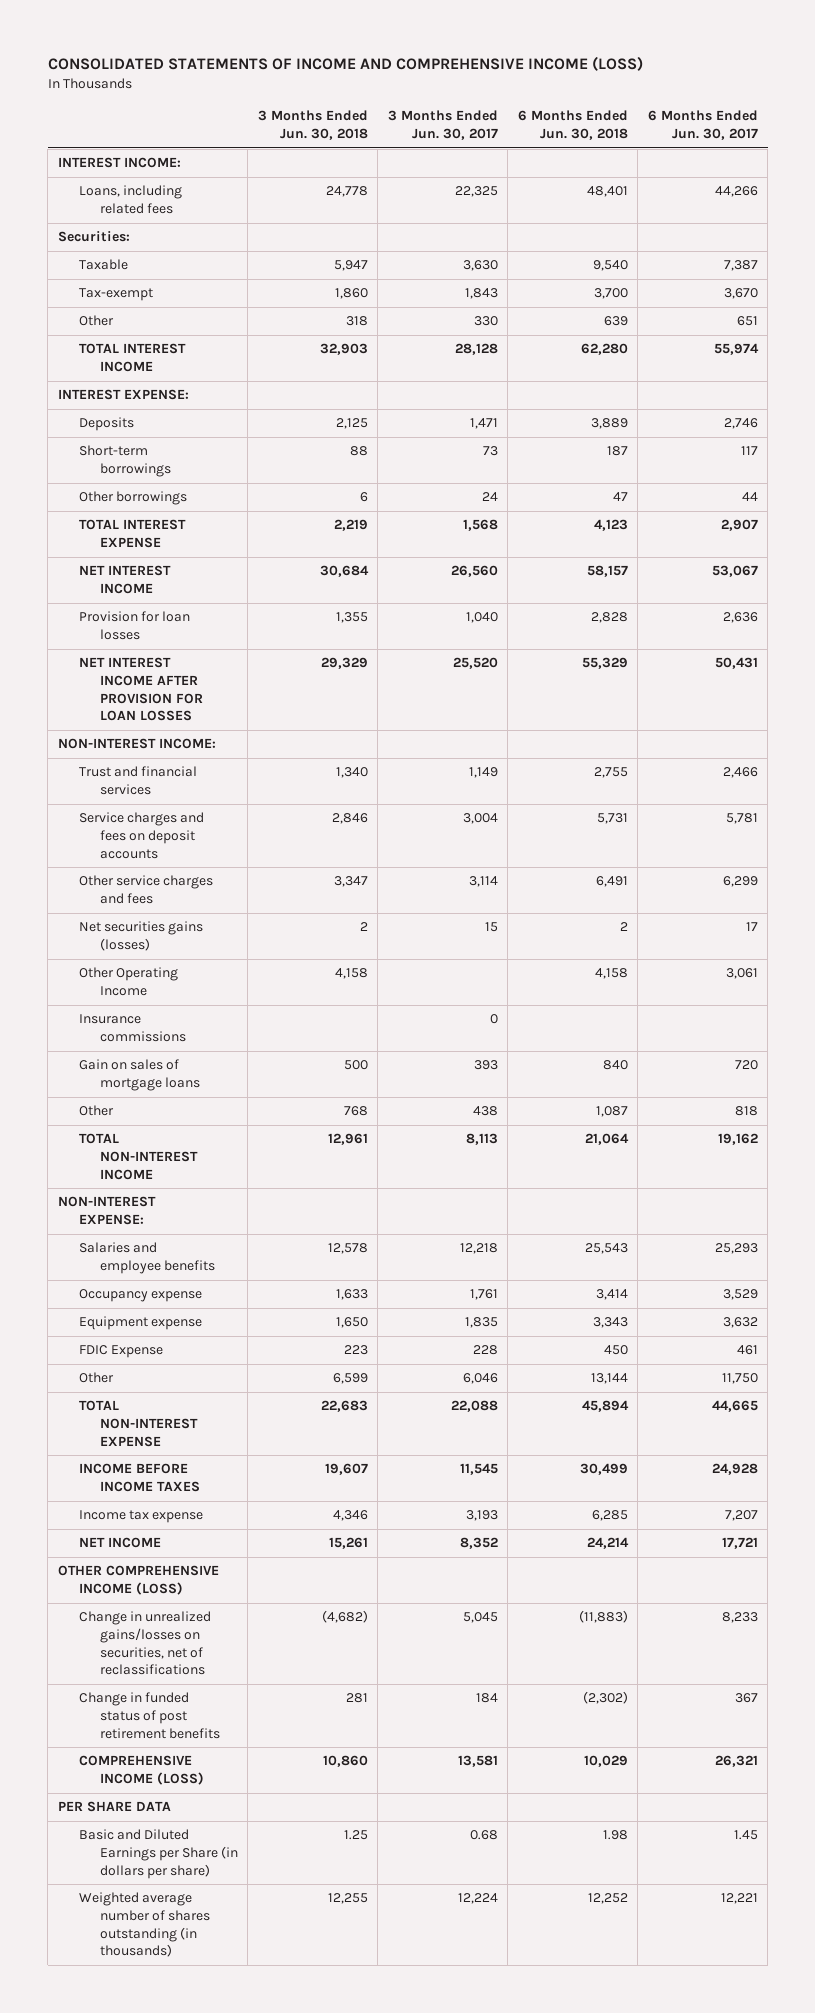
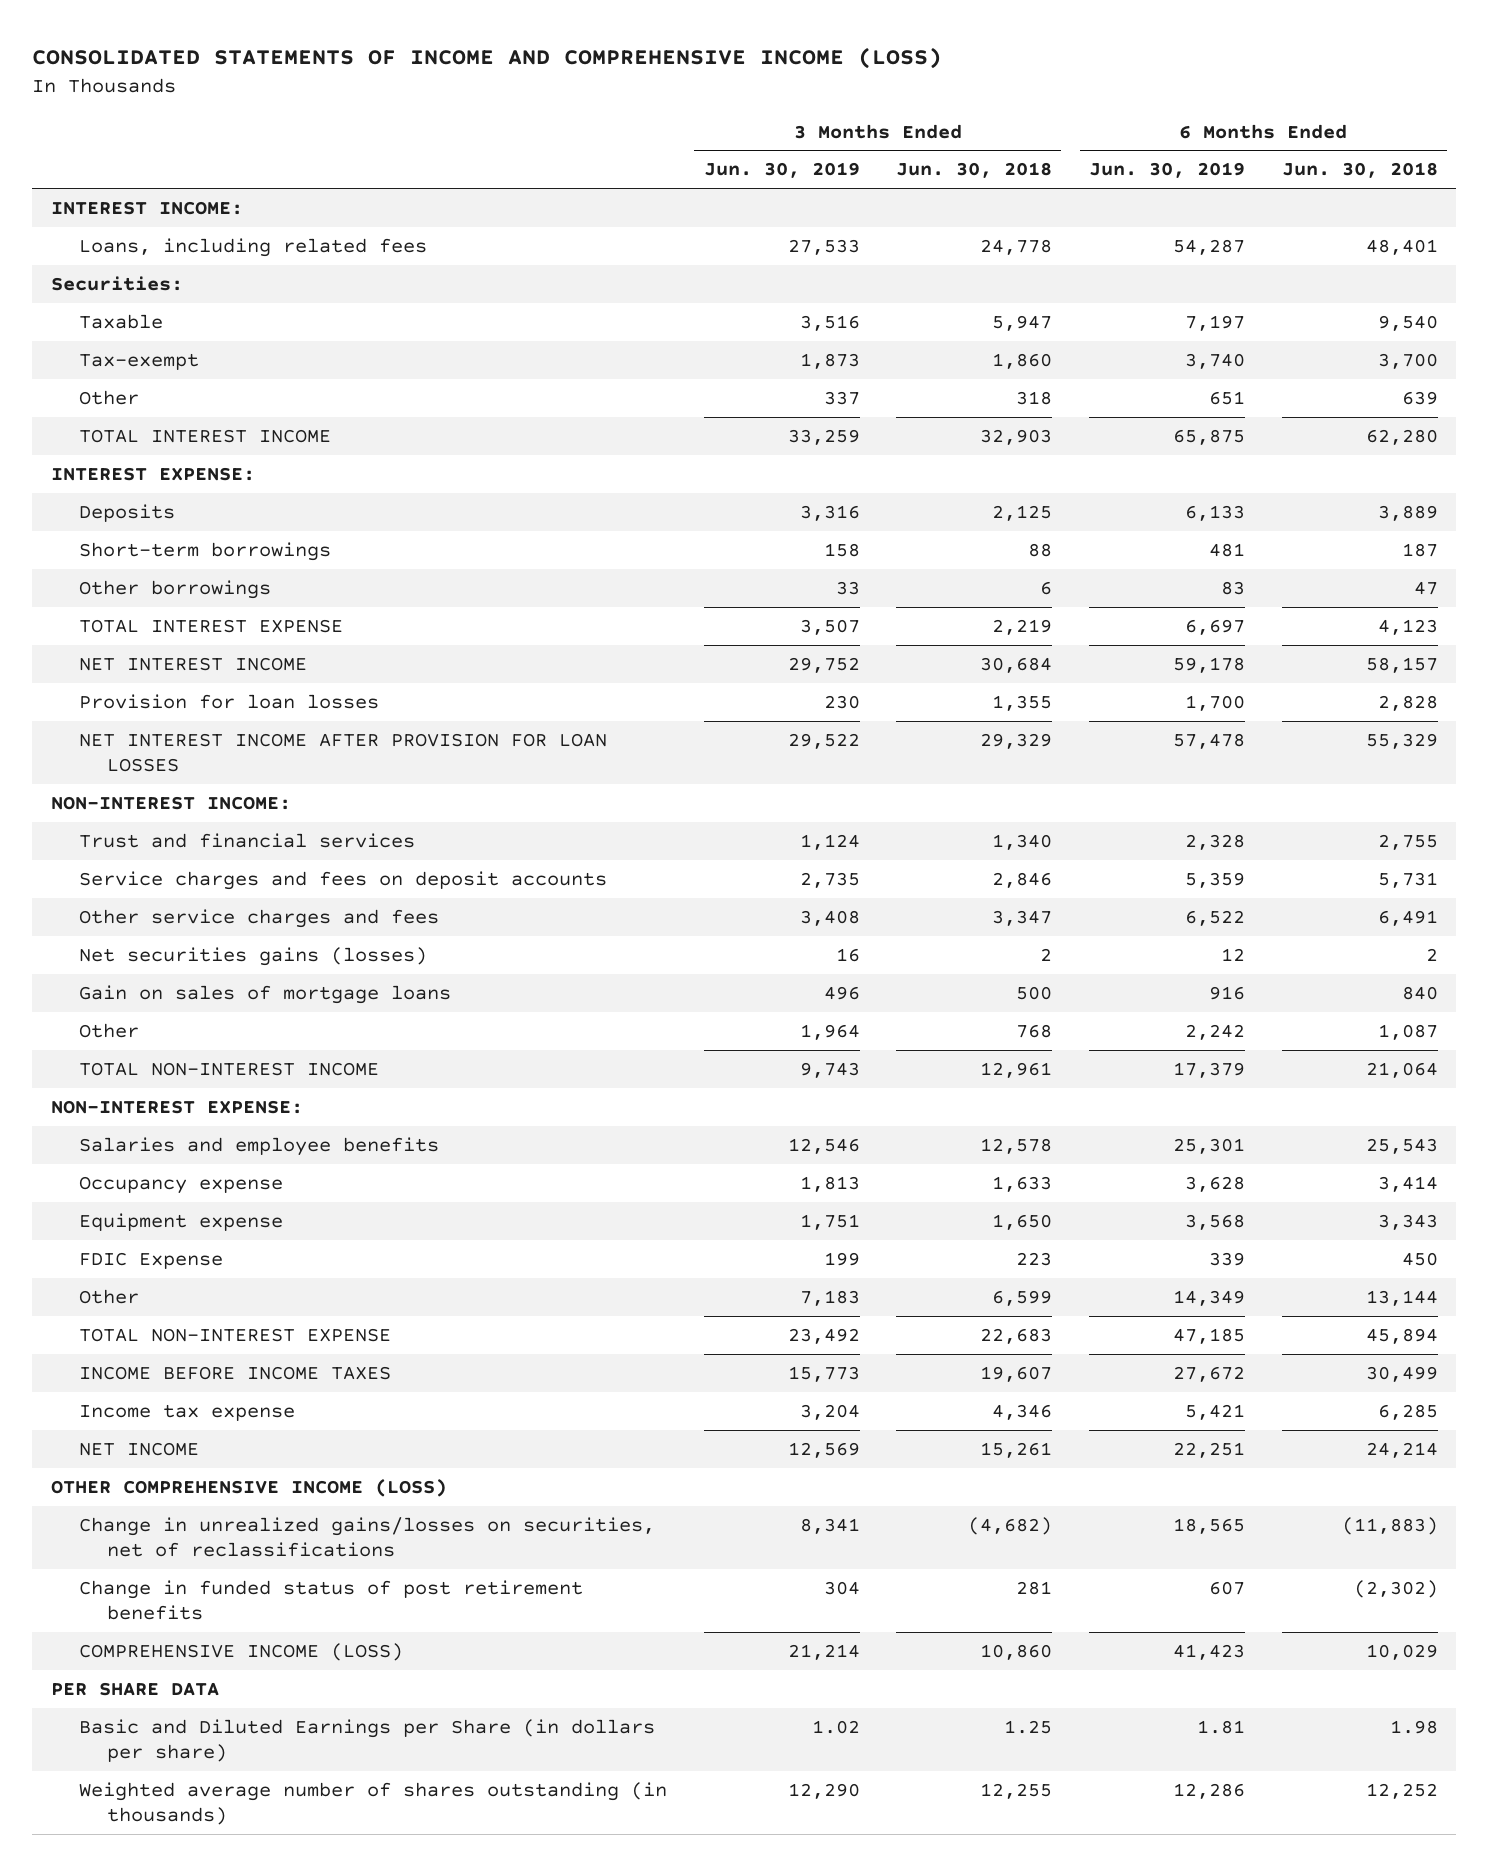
[387,110,498,140] 3 Months Ended Jun. 30, 2017 -> none
[647,110,758,140] 6 Months Ended Jun. 30, 2017 -> none
none -> [703,162,860,179] Jun. 30, 2019
none -> [1088,162,1245,179] Jun. 30, 2019
[78,967,178,997] Other Operating Income -> none
[78,1014,186,1043] Insurance commissions -> none

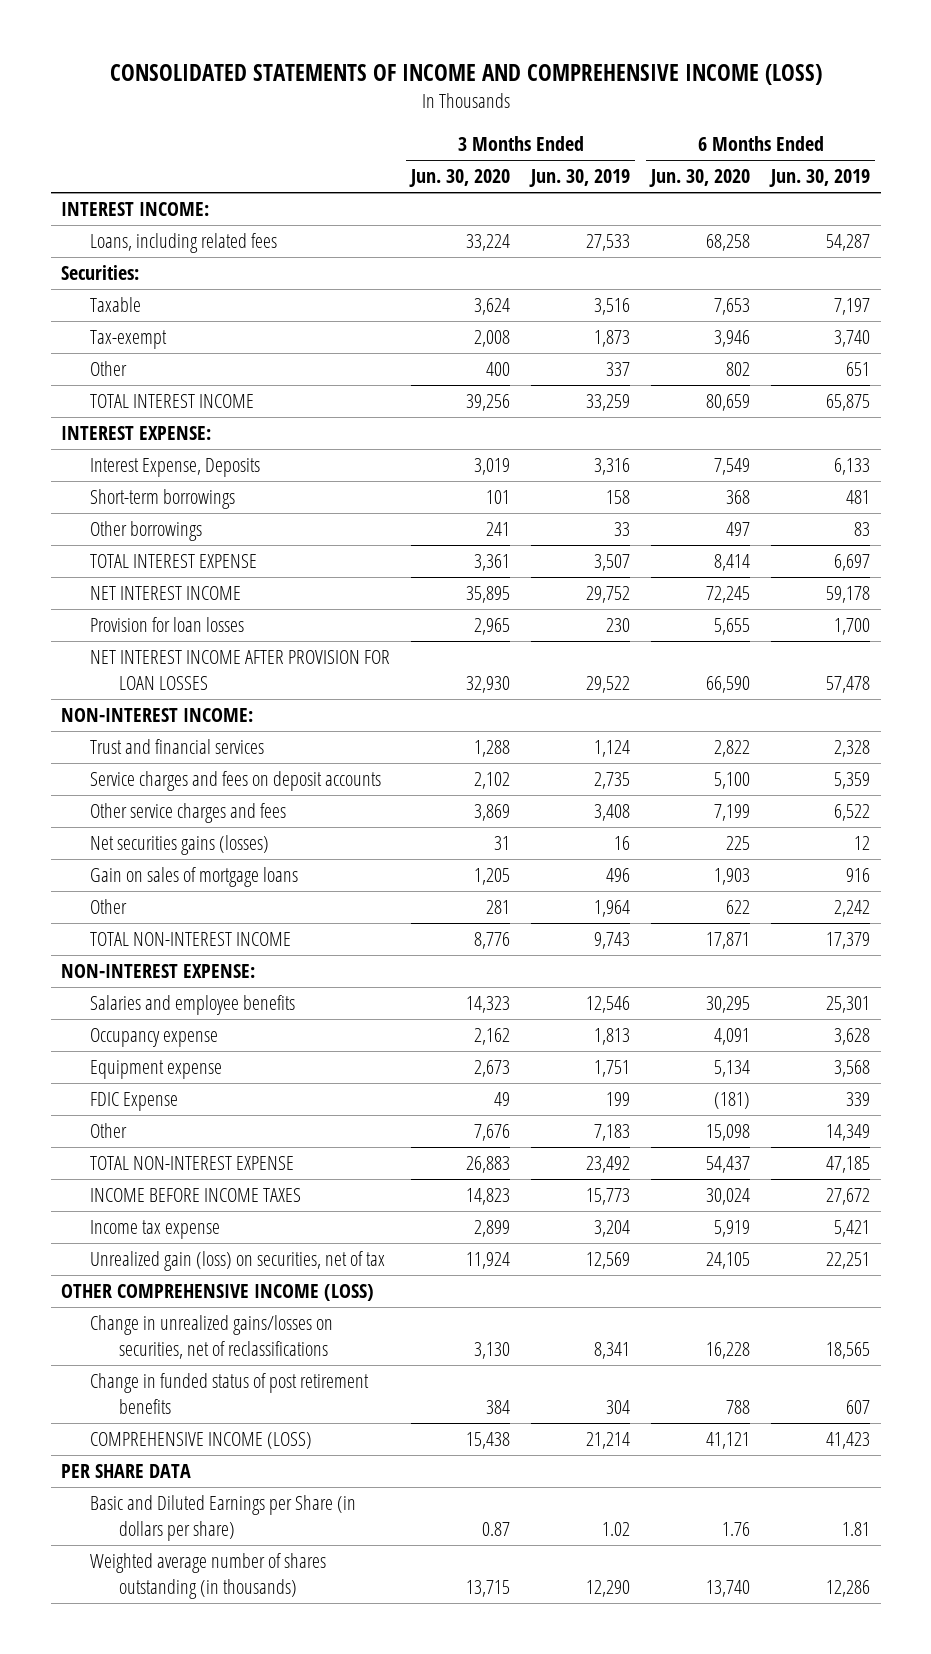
[896,162,1053,179] Jun. 30, 2018 -> none
[1281,162,1438,179] Jun. 30, 2018 -> none
none -> [409,169,511,188] Jun. 30, 2020
none -> [649,169,751,188] Jun. 30, 2020
[78,503,175,522] Deposits -> [90,458,261,478] Interest Expense, Deposits
[78,1441,199,1456] NET INCOME -> [90,1251,386,1272] Unrealized gain (loss) on securities, net of tax

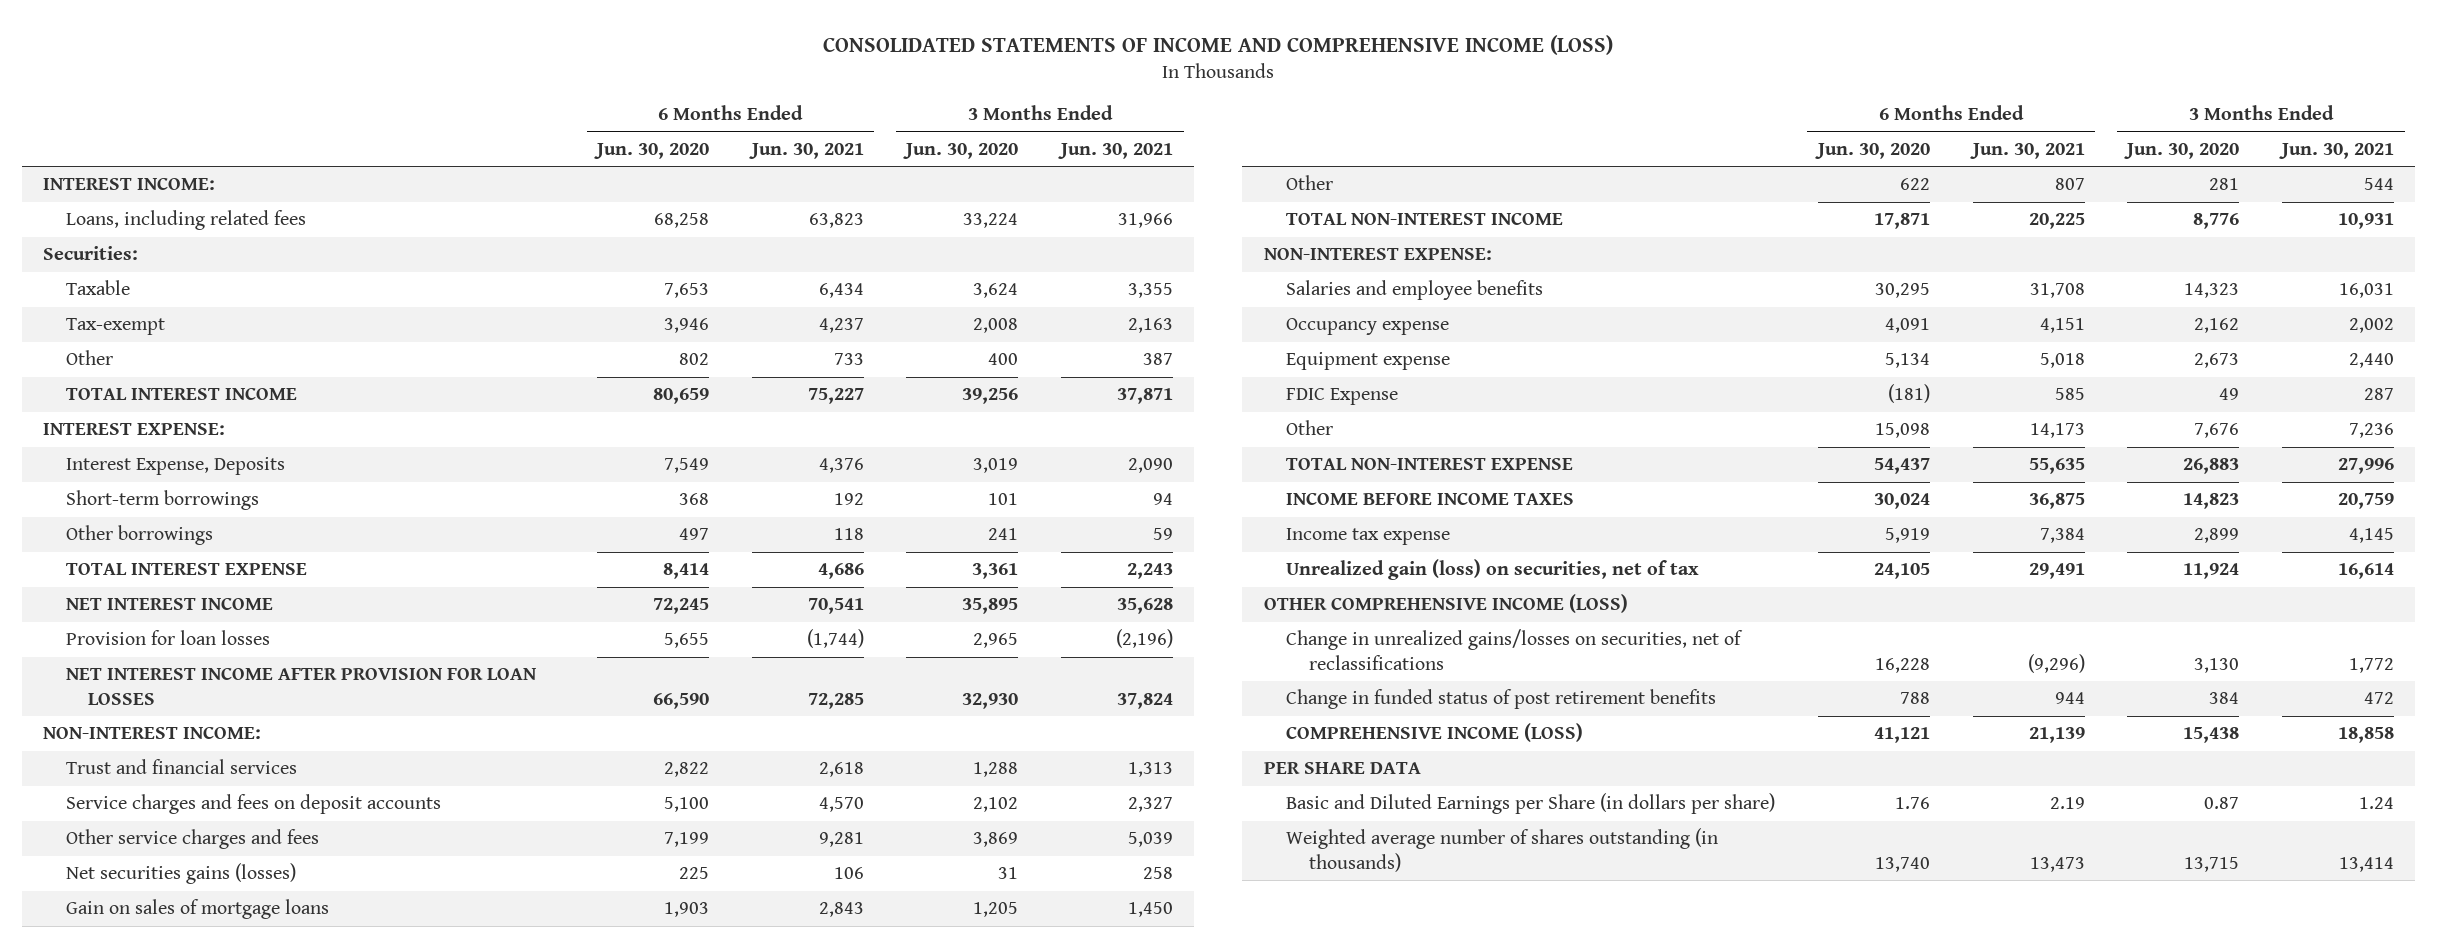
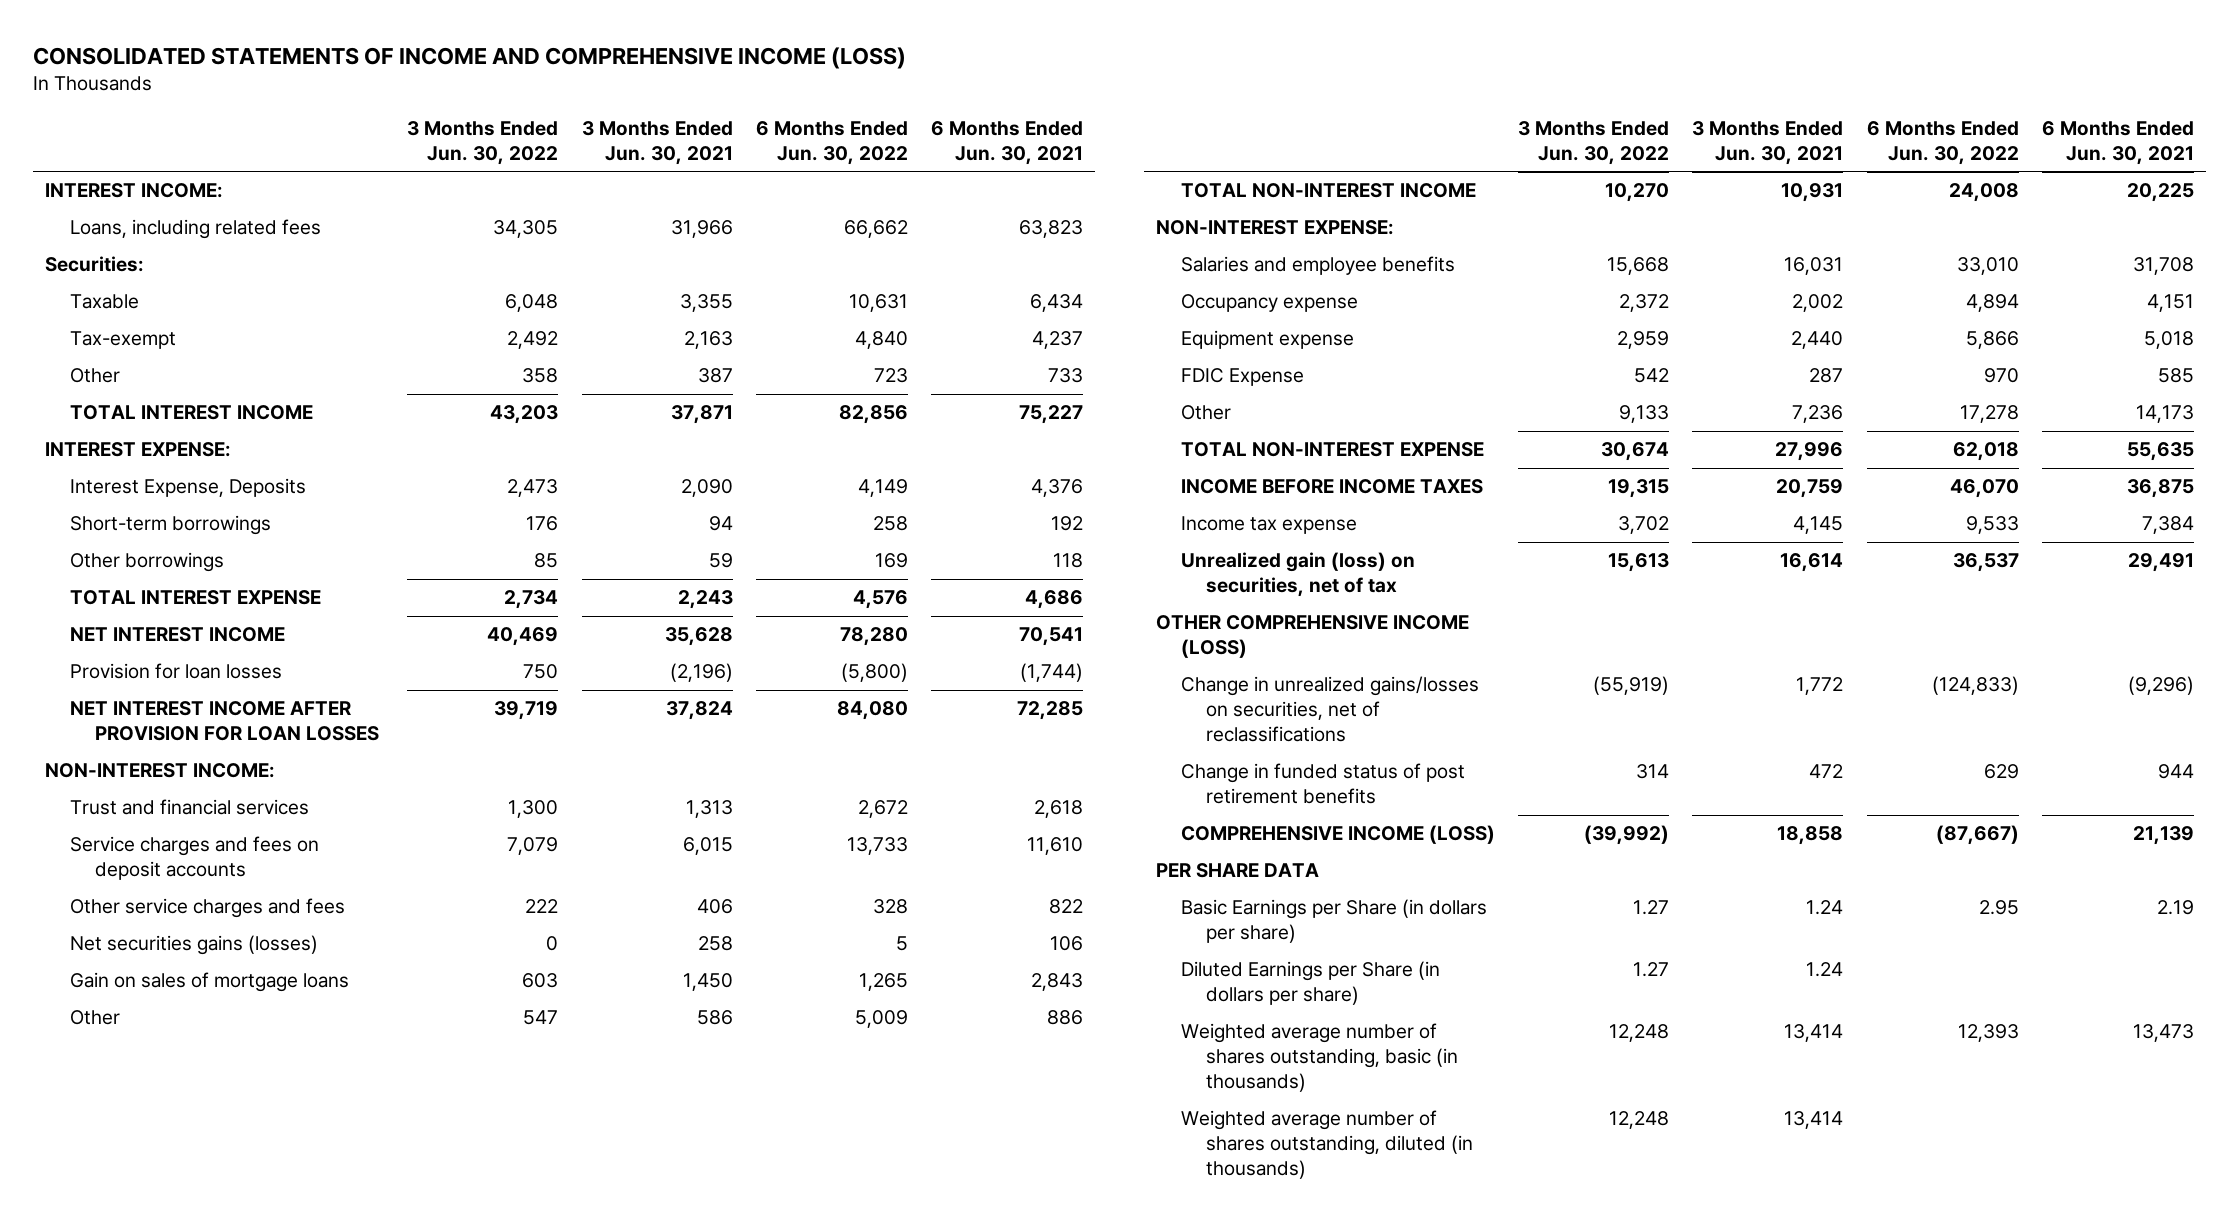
[594,142,710,159] Jun. 30, 2020 -> none
[903,142,1019,159] Jun. 30, 2020 -> none
none -> [407,121,559,166] 3 Months Ended Jun. 30, 2022
none -> [756,121,909,166] 6 Months Ended Jun. 30, 2022
[818,797,864,813] 4,570 -> [1027,837,1084,856] 11,610
[1128,797,1174,813] 2,327 -> [682,837,733,856] 6,015
[818,832,864,848] 9,281 -> [1049,899,1084,915] 822
[1128,832,1174,848] 5,039 -> [696,899,733,915] 406
[2054,178,2085,191] 807 -> [1047,1010,1084,1026] 886
[2363,178,2394,191] 544 -> [696,1010,733,1026] 586
[1286,793,1776,815] Basic and Diluted Earnings per Share (in dollars per share) -> [1180,899,1487,944] Basic Earnings per Share (in dollars per share)
none -> [1180,961,1440,1006] Diluted Earnings per Share (in dollars per share)
[1286,828,1719,872] Weighted average number of shares outstanding (in thousands) -> [1180,1023,1459,1093] Weighted average number of shares outstanding, basic (in thousands)
none -> [1180,1110,1474,1180] Weighted average number of shares outstanding, diluted (in thousands)

